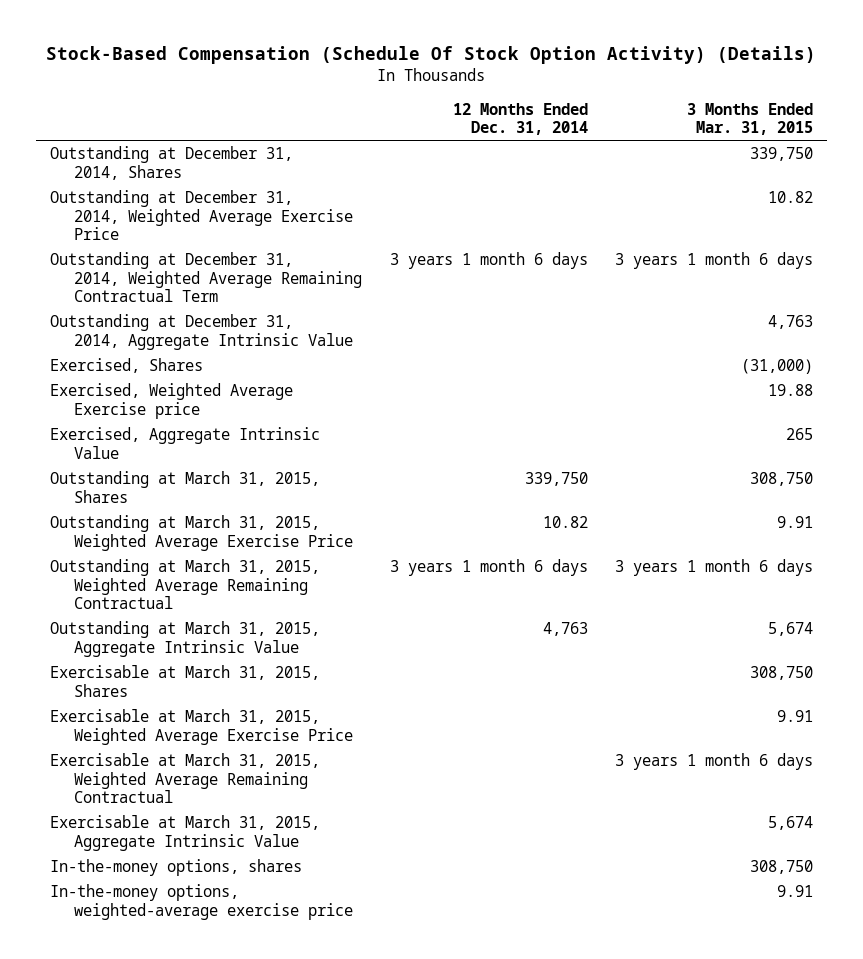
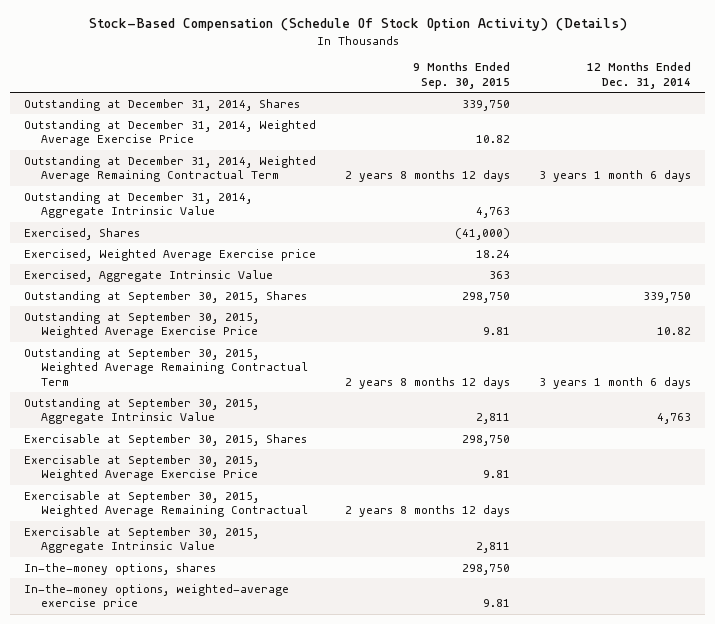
[686,102,813,136] 3 Months Ended Mar. 31, 2015 -> none
none -> [413,62,511,89] 9 Months Ended Sep. 30, 2015
[49,471,320,503] Outstanding at March 31, 2015, Shares -> [24,290,308,303] Outstanding at September 30, 2015, Shares
[49,515,354,551] Outstanding at March 31, 2015, Weighted Average Exercise Price -> [24,311,260,339] Outstanding at September 30, 2015, Weighted Average Exercise Price
[49,559,320,610] Outstanding at March 31, 2015, Weighted Average Remaining Contractual -> [24,347,309,387] Outstanding at September 30, 2015, Weighted Average Remaining Contractual Term
[49,621,320,657] Outstanding at March 31, 2015, Aggregate Intrinsic Value -> [24,397,260,425] Outstanding at September 30, 2015, Aggregate Intrinsic Value
[49,665,320,697] Exercisable at March 31, 2015, Shares -> [24,433,308,446] Exercisable at September 30, 2015, Shares
[49,709,354,745] Exercisable at March 31, 2015, Weighted Average Exercise Price -> [24,454,260,482] Exercisable at September 30, 2015, Weighted Average Exercise Price
[49,753,320,804] Exercisable at March 31, 2015, Weighted Average Remaining Contractual -> [24,490,309,518] Exercisable at September 30, 2015, Weighted Average Remaining Contractual
[49,815,320,851] Exercisable at March 31, 2015, Aggregate Intrinsic Value -> [24,526,260,554] Exercisable at September 30, 2015, Aggregate Intrinsic Value

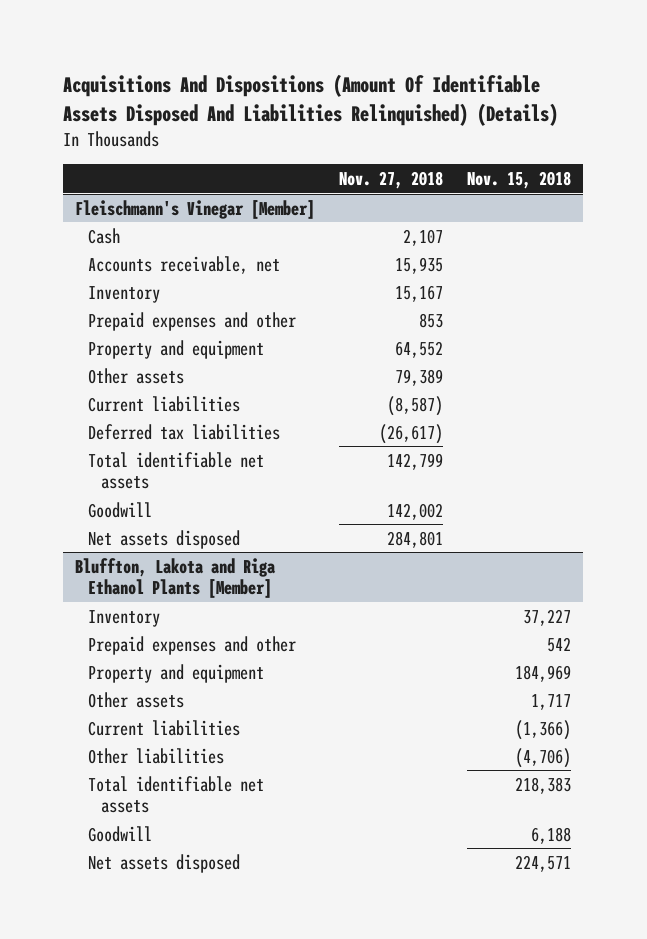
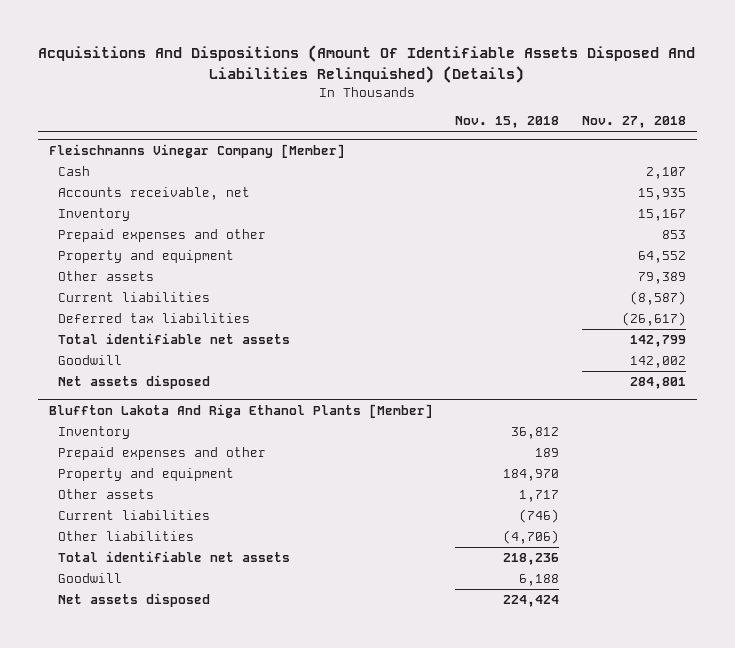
[75,199,316,219] Fleischmann's Vinegar [Member] -> [48,144,345,159] Fleischmanns Vinegar Company [Member]
[75,557,277,599] Bluffton, Lakota and Riga Ethanol Plants [Member] -> [48,404,433,419] Bluffton Lakota And Riga Ethanol Plants [Member]
[523,608,572,626] 37,227 -> [511,427,560,440] 36,812
[547,636,572,652] 542 -> [535,448,560,458] 189
[515,664,572,682] 184,969 -> [503,469,560,482] 184,970
[515,719,572,740] (1,366) -> [519,509,560,524] (746)
[515,776,572,794] 218,383 -> [503,553,560,566] 218,236
[515,854,572,872] 224,571 -> [503,595,560,608] 224,424

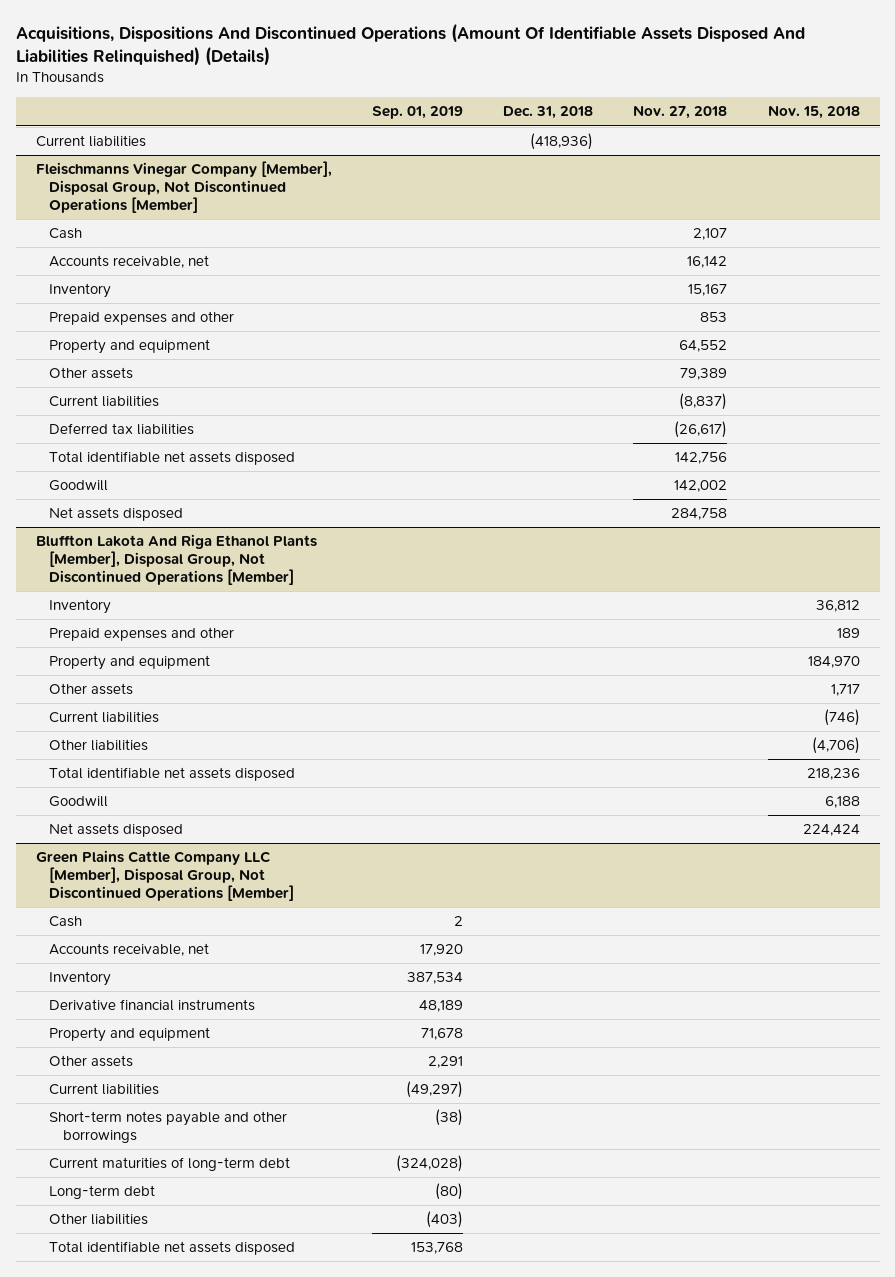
[38,45,696,83] Acquisitions And Dispositions (Amount Of Identifiable Assets Disposed And Liabilities Relinquished) (Details) -> [15,22,805,67] Acquisitions, Dispositions And Discontinued Operations (Amount Of Identifiable Assets Disposed And Liabilities Relinquished) (Details)
none -> [371,106,463,120] Sep. 01, 2019
none -> [503,106,594,120] Dec. 31, 2018
none -> [35,135,146,148] Current liabilities
[48,144,345,159] Fleischmanns Vinegar Company [Member] -> [35,161,332,214] Fleischmanns Vinegar Company [Member], Disposal Group, Not Discontinued Operations [Member]
[637,188,686,201] 15,935 -> [687,256,728,269] 16,142
[629,291,686,306] (8,587) -> [679,393,728,411] (8,837)
[58,333,291,345] Total identifiable net assets -> [49,451,296,466] Total identifiable net assets disposed
[629,335,686,348] 142,799 -> [675,452,728,465] 142,756
[629,377,686,390] 284,801 -> [671,508,728,521] 284,758
[48,404,433,419] Bluffton Lakota And Riga Ethanol Plants [Member] -> [35,534,317,586] Bluffton Lakota And Riga Ethanol Plants [Member], Disposal Group, Not Discontinued Operations [Member]
[58,551,291,563] Total identifiable net assets -> [49,767,296,782] Total identifiable net assets disposed
none -> [35,850,295,902] Green Plains Cattle Company LLC [Member], Disposal Group, Not Discontinued Operations [Member]
none -> [49,916,83,928] Cash
none -> [49,943,210,957] Accounts receivable, net
none -> [49,971,112,987] Inventory
none -> [49,999,256,1012] Derivative financial instruments
none -> [49,1027,211,1043] Property and equipment
none -> [49,1055,134,1068] Other assets
none -> [49,1083,160,1096] Current liabilities
none -> [49,1111,288,1144] Short-term notes payable and other borrowings
none -> [49,1157,291,1172] Current maturities of long-term debt
none -> [49,1185,156,1200] Long-term debt
none -> [49,1213,149,1226] Other liabilities
none -> [49,1241,296,1256] Total identifiable net assets disposed

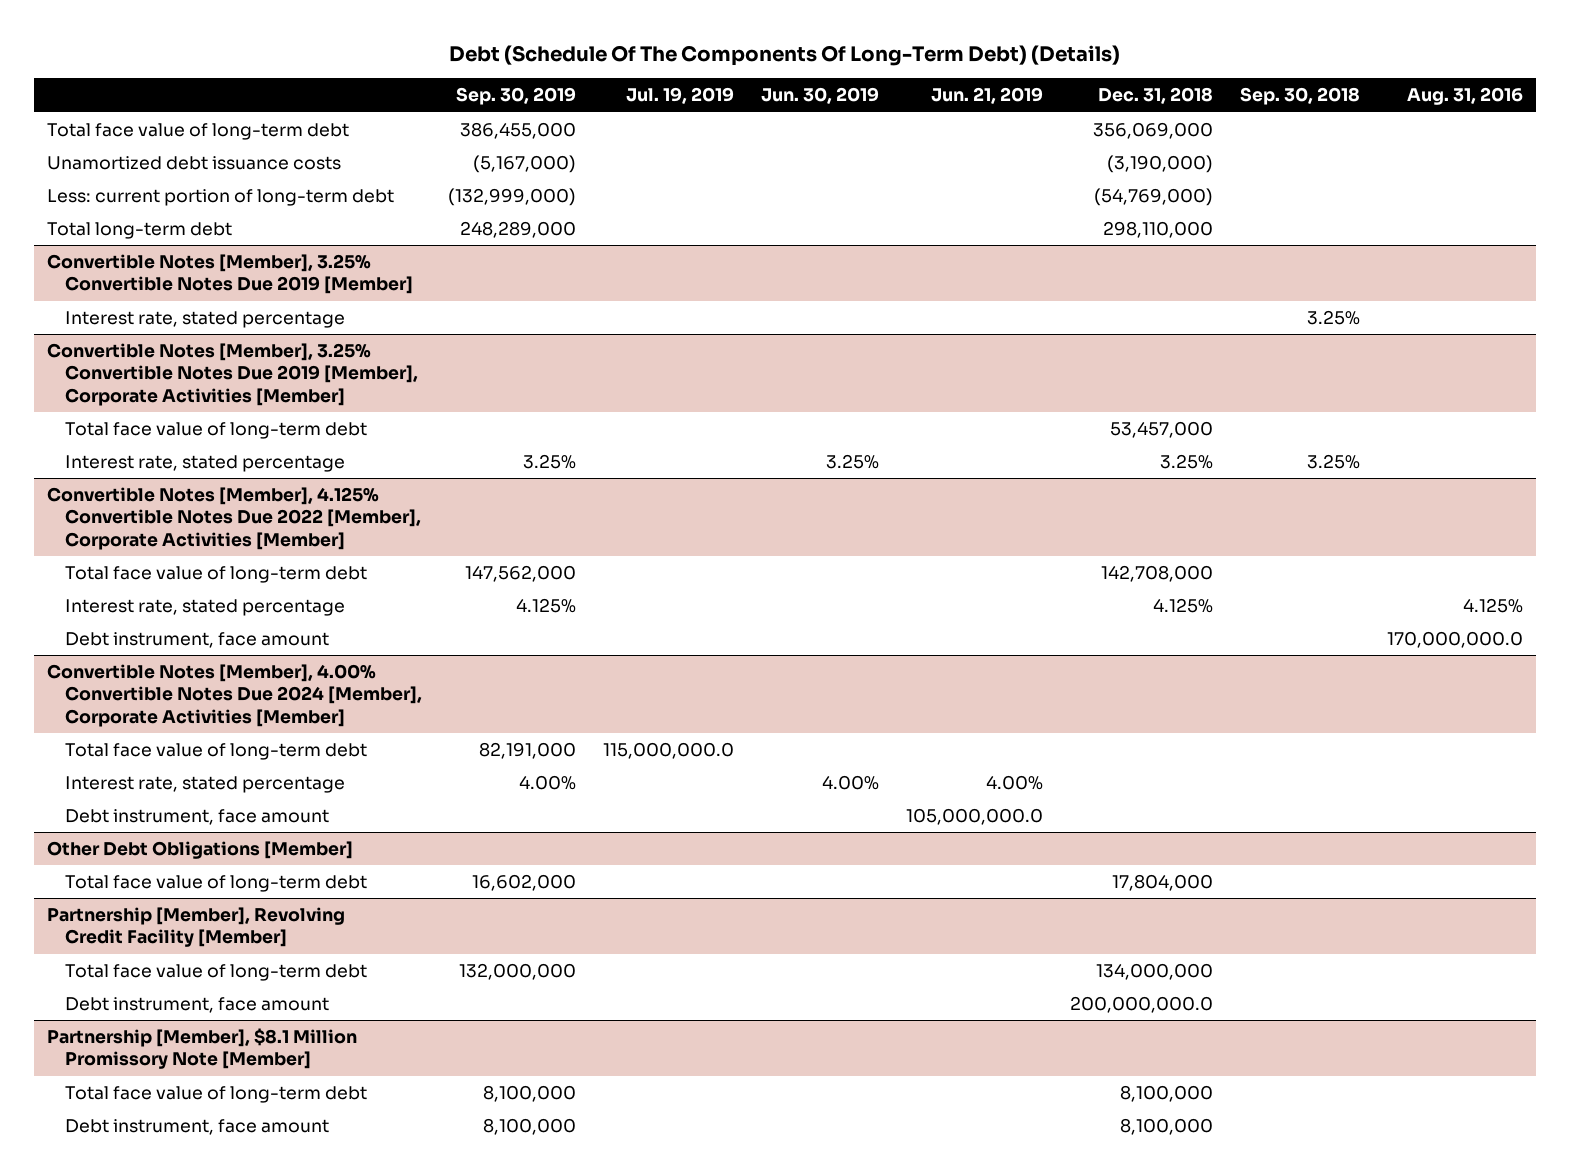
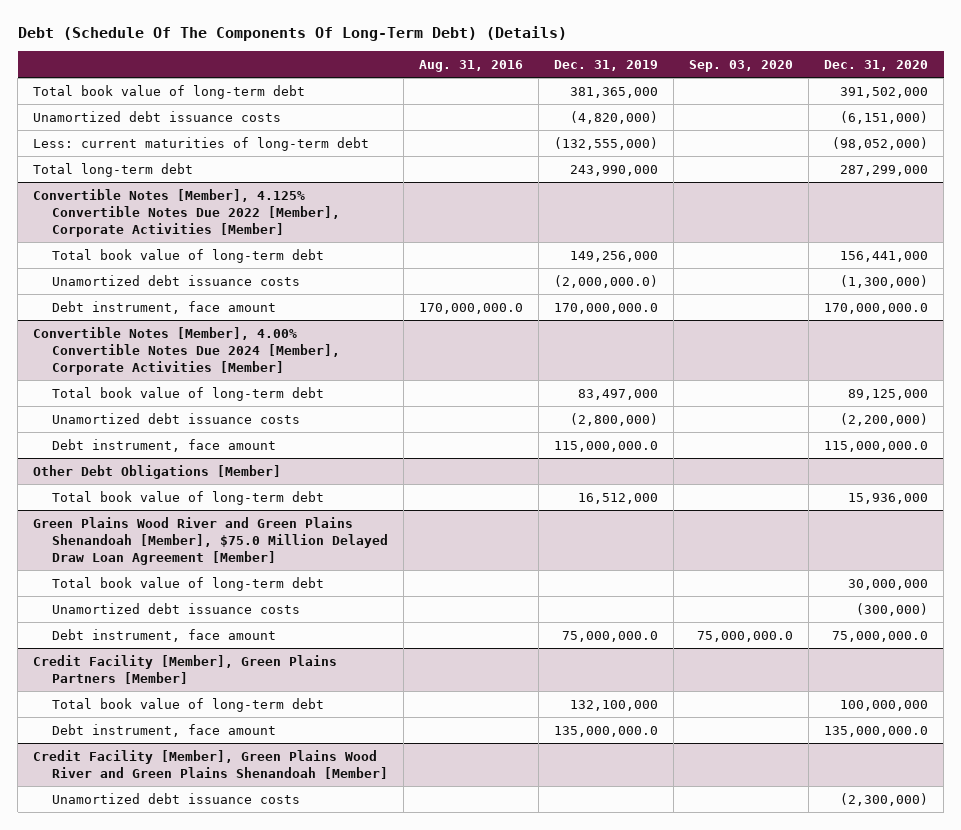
[456,87,577,106] Sep. 30, 2019 -> none
[626,87,735,105] Jul. 19, 2019 -> none
[761,87,880,105] Jun. 30, 2019 -> none
[931,87,1044,105] Jun. 21, 2019 -> none
[1098,87,1214,105] Dec. 31, 2018 -> none
[1239,87,1360,106] Sep. 30, 2018 -> none
none -> [554,59,659,71] Dec. 31, 2019
none -> [689,59,794,72] Sep. 03, 2020
none -> [824,59,929,71] Dec. 31, 2020
[47,123,350,141] Total face value of long-term debt -> [33,84,306,99] Total book value of long-term debt
[47,189,395,207] Less: current portion of long-term debt -> [33,136,370,151] Less: current maturities of long-term debt
[47,254,413,295] Convertible Notes [Member], 3.25% Convertible Notes Due 2019 [Member] -> none
[64,311,345,329] Interest rate, stated percentage -> none
[47,343,418,406] Convertible Notes [Member], 3.25% Convertible Notes Due 2019 [Member], Corporate Activities [Member] -> none
[64,422,367,440] Total face value of long-term debt -> none
[64,455,345,473] Interest rate, stated percentage -> none
[64,599,345,617] Interest rate, stated percentage -> none
[64,566,367,584] Total face value of long-term debt -> [51,248,324,263] Total book value of long-term debt
none -> [51,274,300,286] Unamortized debt issuance costs
[64,776,345,794] Interest rate, stated percentage -> none
[64,743,367,761] Total face value of long-term debt -> [51,386,324,401] Total book value of long-term debt
none -> [51,412,300,424] Unamortized debt issuance costs
[47,907,346,948] Partnership [Member], Revolving Credit Facility [Member] -> none
[64,964,367,982] Total face value of long-term debt -> none
[64,997,329,1014] Debt instrument, face amount -> none
[47,1028,358,1070] Partnership [Member], $8.1 Million Promissory Note [Member] -> none
[64,1086,367,1104] Total face value of long-term debt -> none
[64,1119,329,1136] Debt instrument, face amount -> none
[64,875,367,893] Total face value of long-term debt -> [51,490,324,505] Total book value of long-term debt
none -> [33,516,388,565] Green Plains Wood River and Green Plains Shenandoah [Member], $75.0 Million Delayed Draw Loan Agreement [Member]
none -> [51,576,324,591] Total book value of long-term debt
none -> [51,602,300,614] Unamortized debt issuance costs
none -> [51,628,276,642] Debt instrument, face amount
none -> [33,654,338,684] Credit Facility [Member], Green Plains Partners [Member]
none -> [51,697,324,712] Total book value of long-term debt
none -> [51,723,276,737] Debt instrument, face amount
none -> [33,749,388,779] Credit Facility [Member], Green Plains Wood River and Green Plains Shenandoah [Member]
none -> [51,792,300,804] Unamortized debt issuance costs

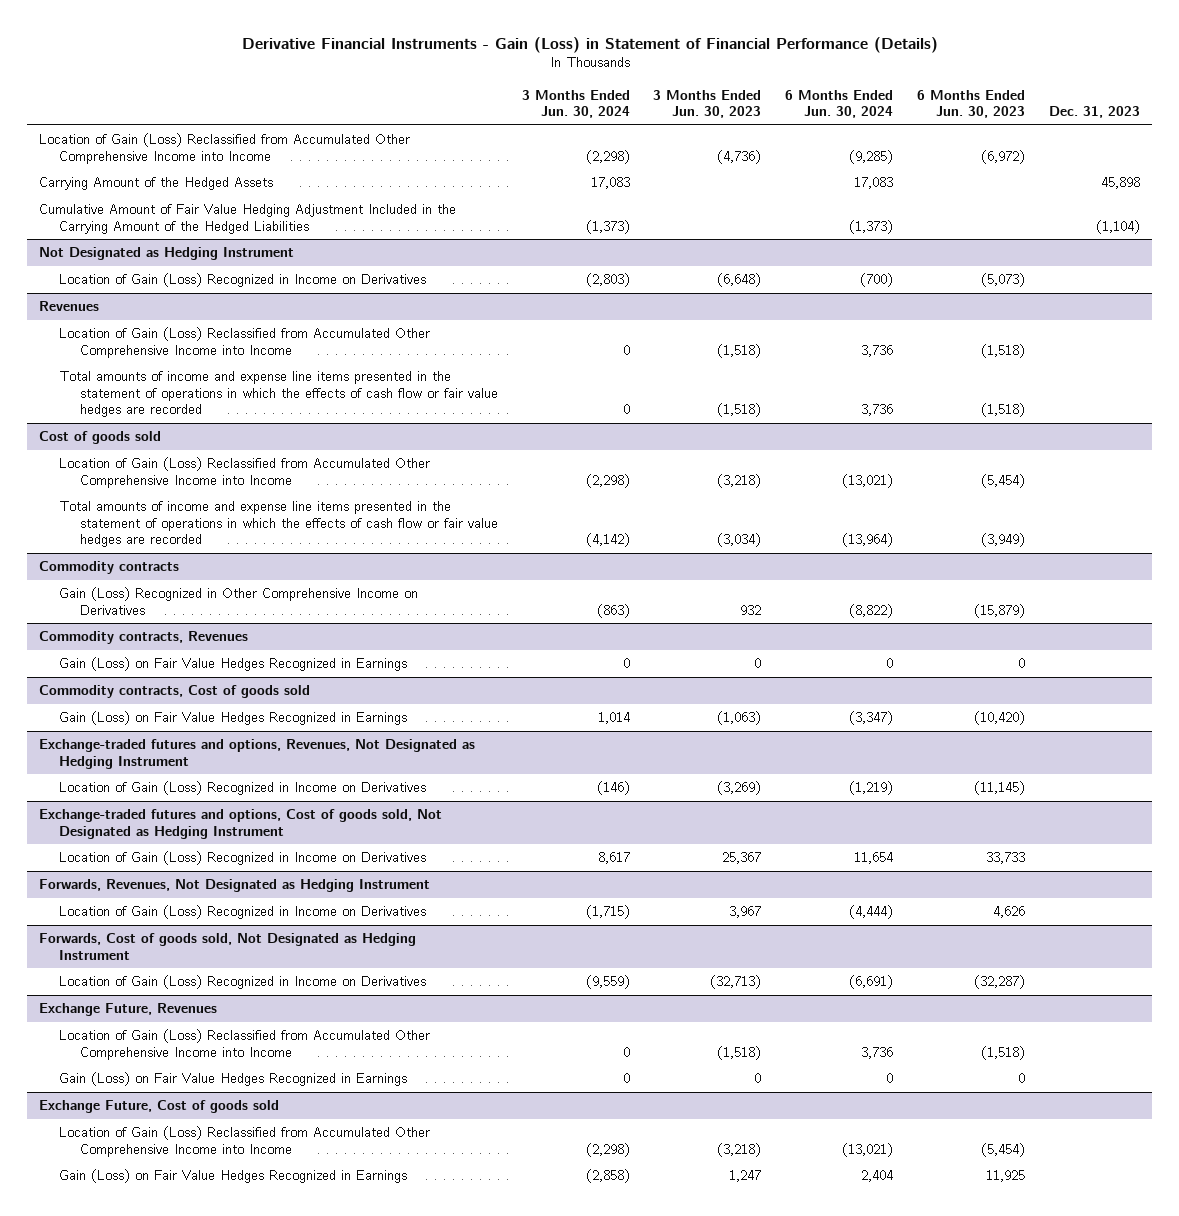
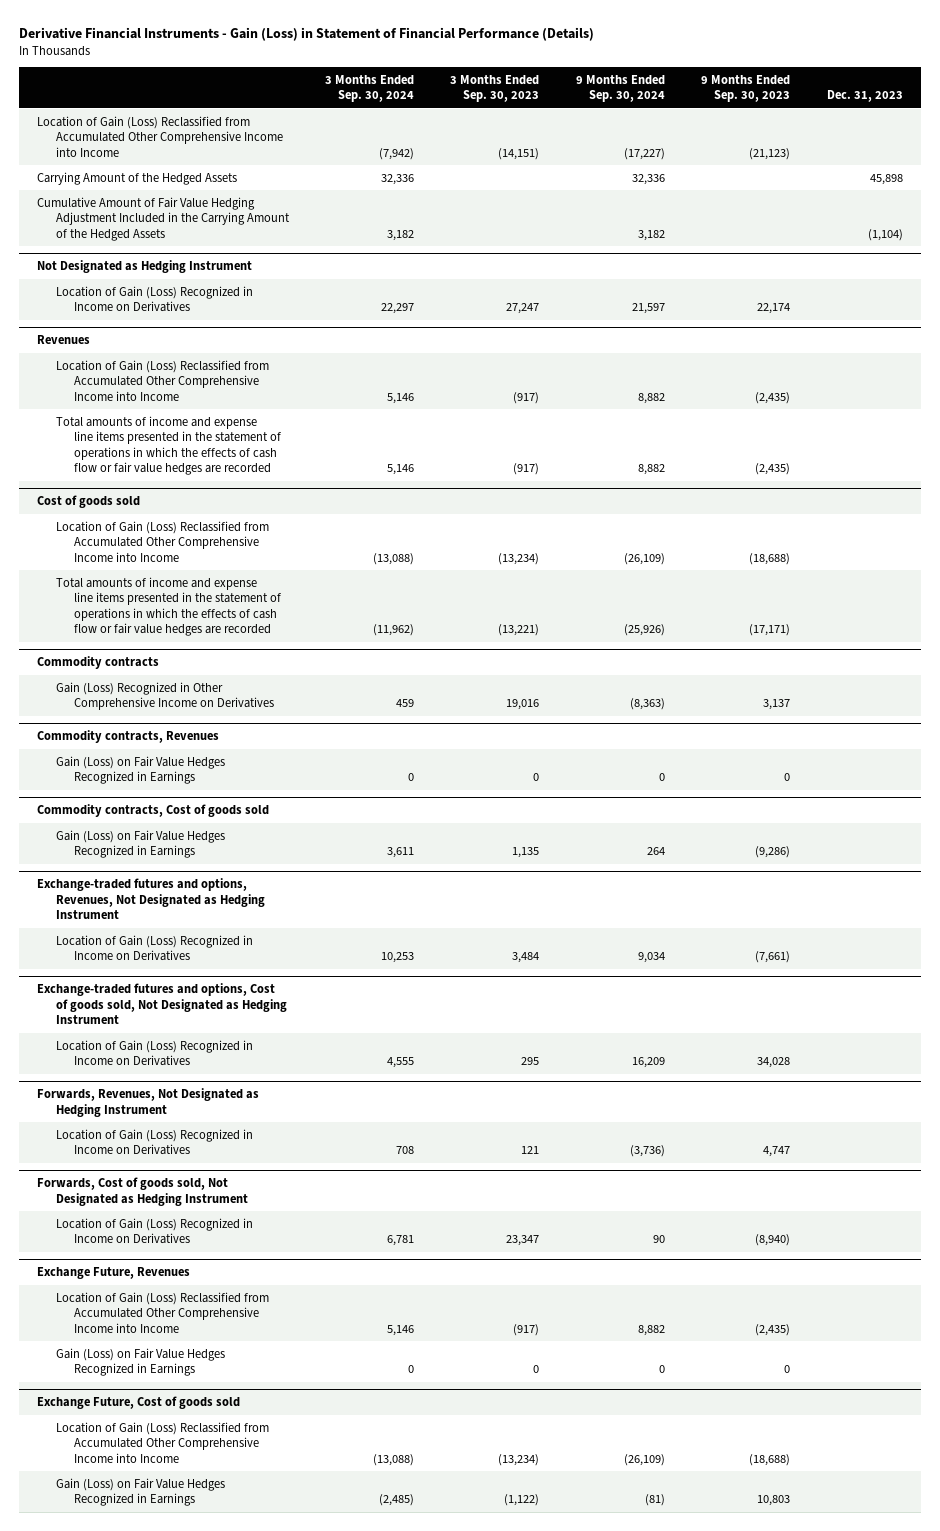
[521,89,630,119] 3 Months Ended Jun. 30, 2024 -> none
[653,89,762,119] 3 Months Ended Jun. 30, 2023 -> none
[785,89,894,119] 6 Months Ended Jun. 30, 2024 -> none
[917,89,1026,119] 6 Months Ended Jun. 30, 2023 -> none
none -> [325,74,415,103] 3 Months Ended Sep. 30, 2024
none -> [450,74,540,103] 3 Months Ended Sep. 30, 2023
none -> [575,74,665,103] 9 Months Ended Sep. 30, 2024
none -> [701,74,791,103] 9 Months Ended Sep. 30, 2023
[38,204,456,234] Cumulative Amount of Fair Value Hedging Adjustment Included in the Carrying Amount of the Hedged Liabilities -> [37,196,290,241] Cumulative Amount of Fair Value Hedging Adjustment Included in the Carrying Amount of the Hedged Assets

